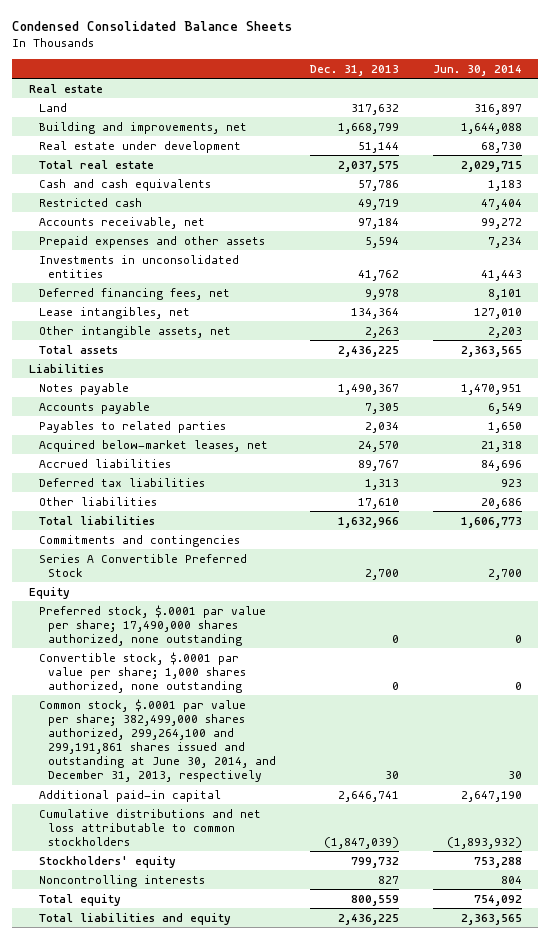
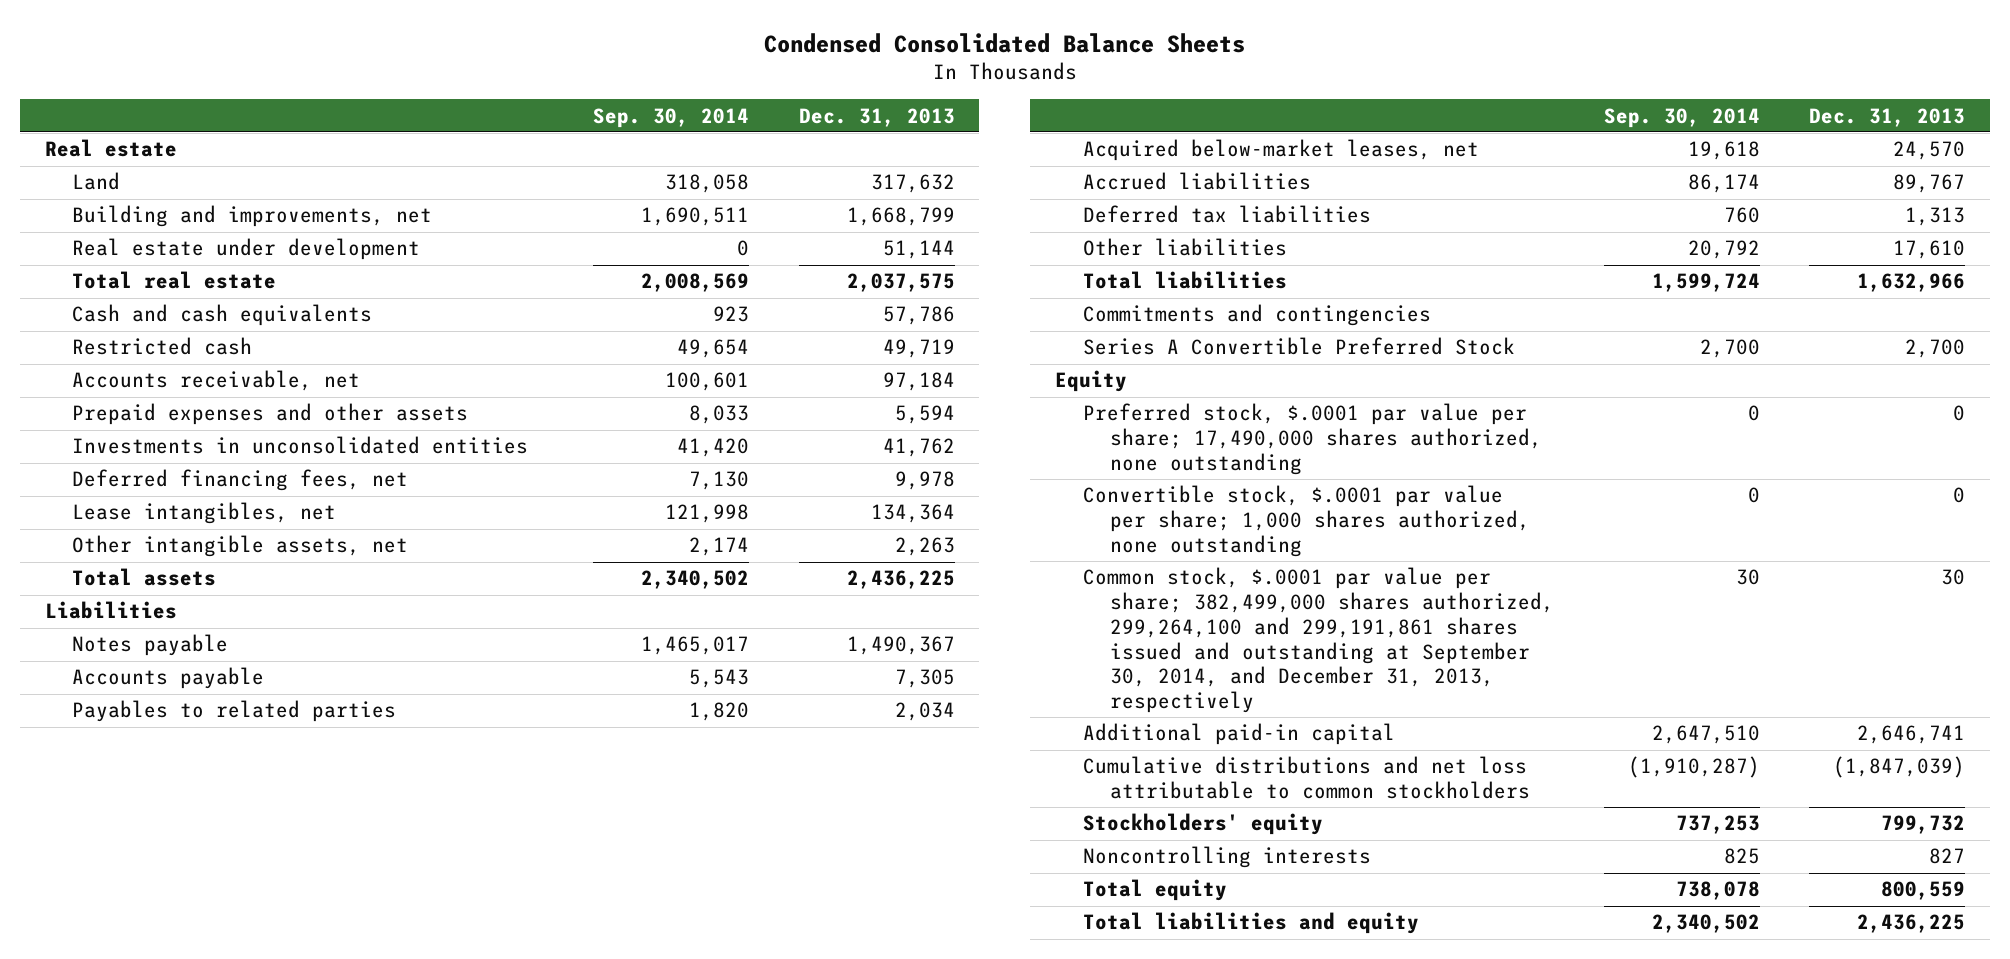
[432,65,522,77] Jun. 30, 2014 -> none
none -> [593,107,750,128] Sep. 30, 2014
[38,698,277,783] Common stock, $.0001 par value per share; 382,499,000 shares authorized, 299,264,100 and 299,191,861 shares issued and outstanding at June 30, 2014, and December 31, 2013, respectively -> [1082,567,1555,714] Common stock, $.0001 par value per share; 382,499,000 shares authorized, 299,264,100 and 299,191,861 shares issued and outstanding at September 30, 2014, and December 31, 2013, respectively

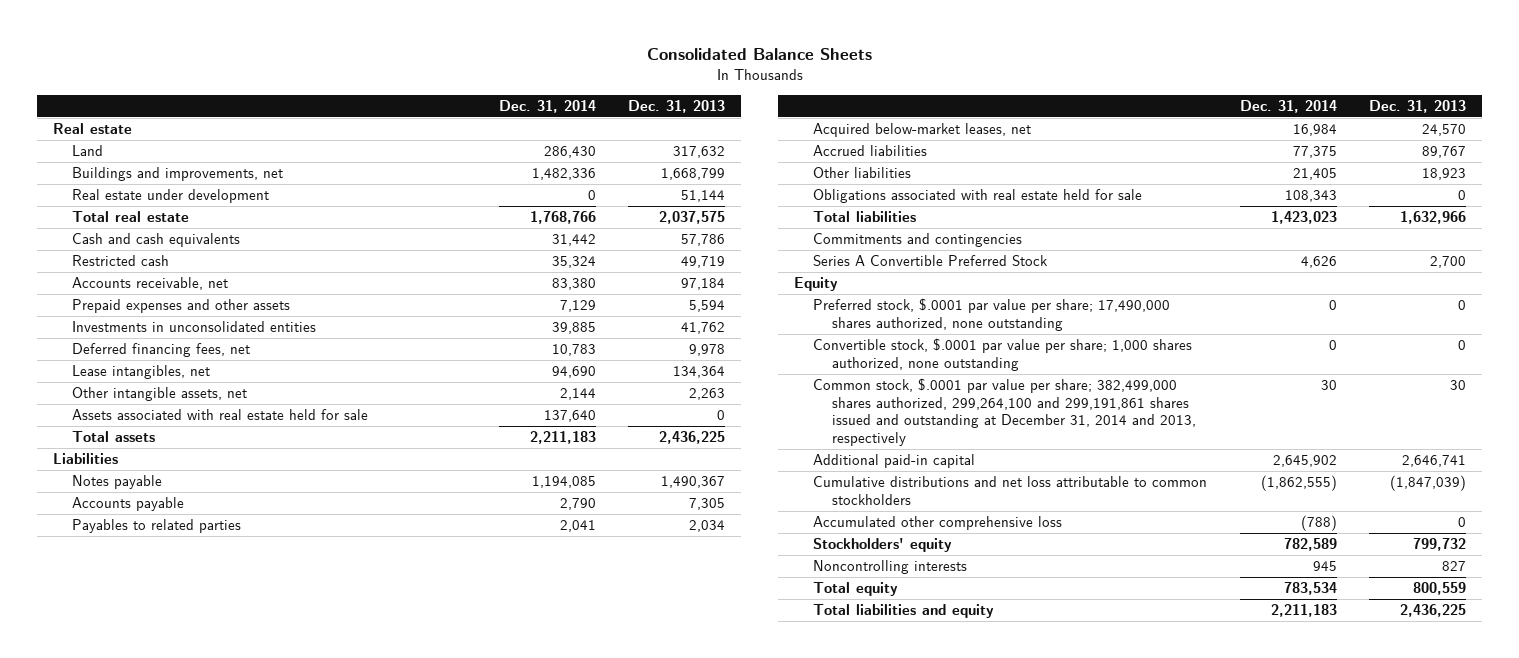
[763,32,1245,53] Condensed Consolidated Balance Sheets -> [646,48,872,61] Consolidated Balance Sheets
[593,107,750,128] Sep. 30, 2014 -> none
none -> [498,99,596,113] Dec. 31, 2014
[72,205,433,228] Building and improvements, net -> [72,167,284,182] Buildings and improvements, net
none -> [72,409,369,421] Assets associated with real estate held for sale
[1082,205,1371,224] Deferred tax liabilities -> none
[1893,240,1966,260] 17,610 -> [1421,168,1466,181] 18,923
none -> [813,189,1143,204] Obligations associated with real estate held for sale
[1082,567,1555,714] Common stock, $.0001 par value per share; 382,499,000 shares authorized, 299,264,100 and 299,191,861 shares issued and outstanding at September 30, 2014, and December 31, 2013, respectively -> [813,378,1197,446] Common stock, $.0001 par value per share; 382,499,000 shares authorized, 299,264,100 and 299,191,861 shares issued and outstanding at December 31, 2014 and 2013, respectively
none -> [813,516,1063,531] Accumulated other comprehensive loss

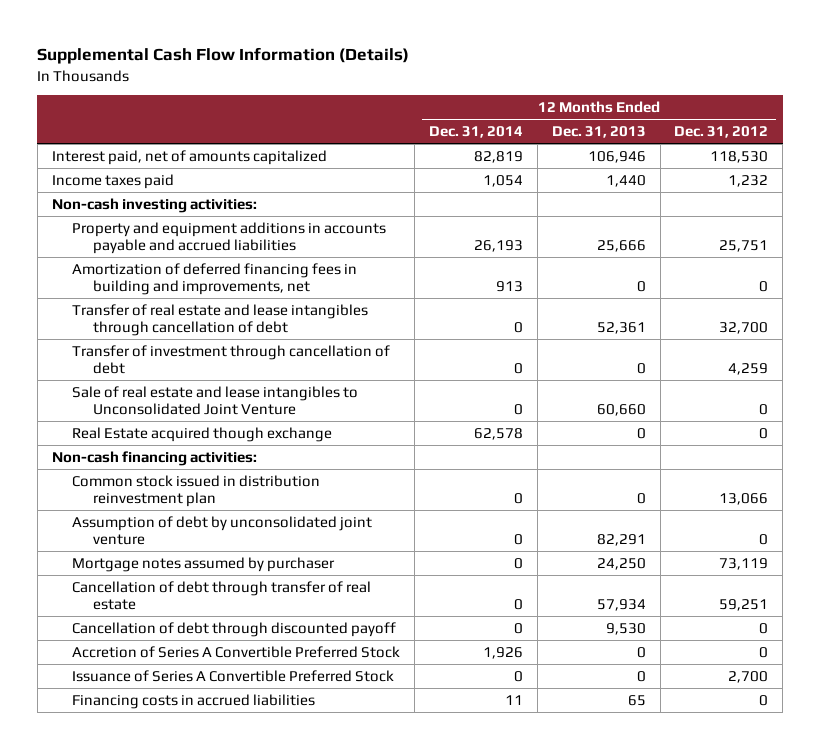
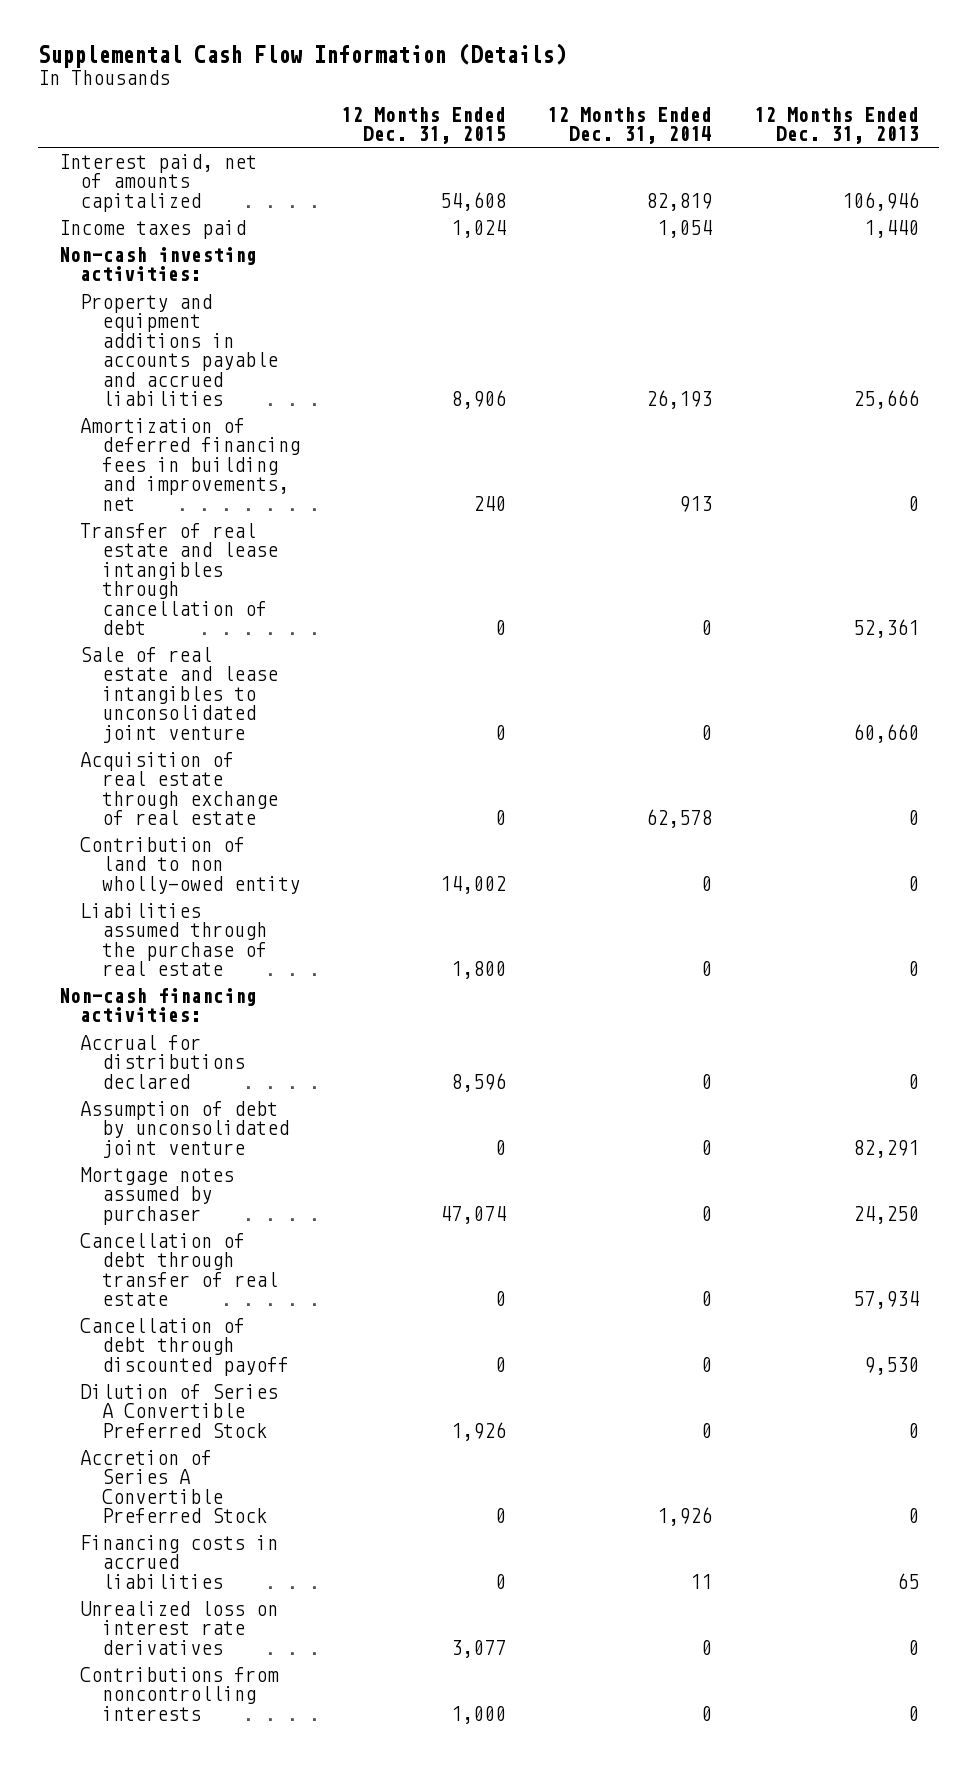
[674,126,769,139] Dec. 31, 2012 -> none
none -> [340,106,506,144] 12 Months Ended Dec. 31, 2015
[72,344,391,375] Transfer of investment through cancellation of debt -> none
[72,385,359,416] Sale of real estate and lease intangibles to Unconsolidated Joint Venture -> [80,646,278,743] Sale of real estate and lease intangibles to unconsolidated joint venture
[72,426,333,442] Real Estate acquired though exchange -> [80,751,278,826] Acquisition of real estate through exchange of real estate
none -> [80,836,300,894] Contribution of land to non wholly-owed entity
none -> [80,902,267,977] Liabilities assumed through the purchase of real estate
[72,474,321,508] Common stock issued in distribution reinvestment plan -> none
none -> [80,1034,245,1089] Accrual for distributions declared
none -> [80,1383,279,1438] Dilution of Series A Convertible Preferred Stock
[72,669,395,682] Issuance of Series A Convertible Preferred Stock -> none
none -> [80,1600,279,1655] Unrealized loss on interest rate derivatives
none -> [80,1666,280,1721] Contributions from noncontrolling interests

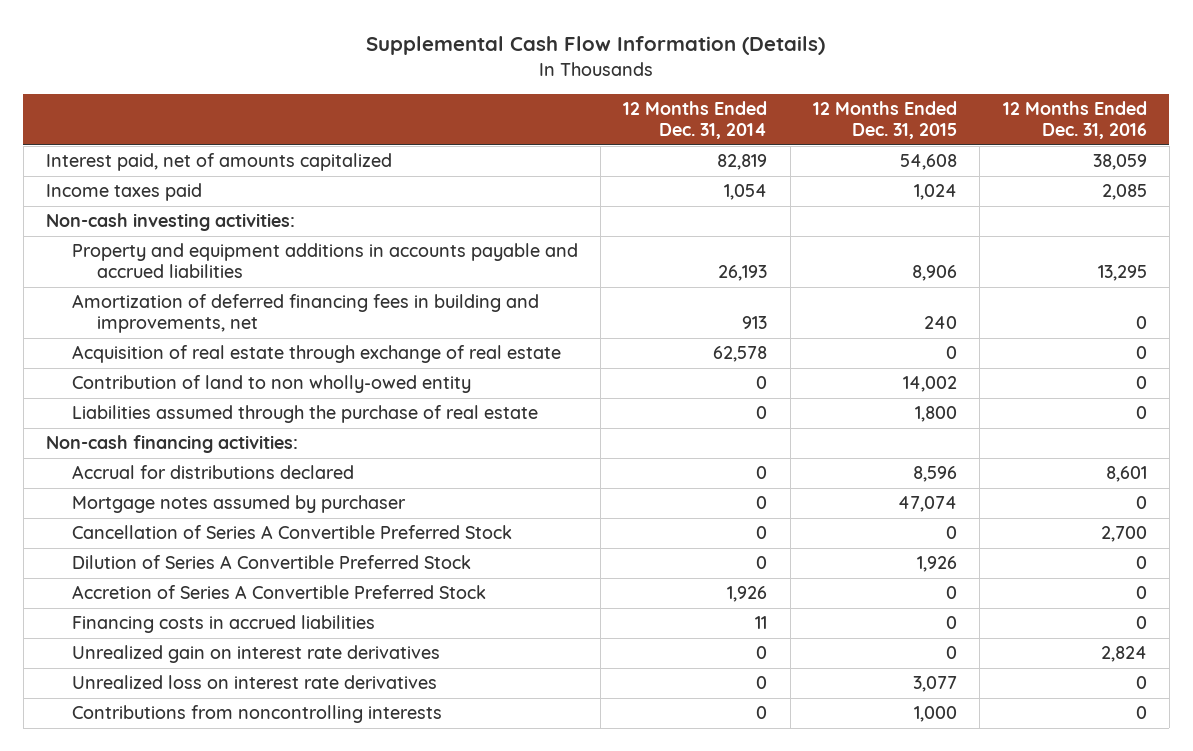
[753,106,919,144] 12 Months Ended Dec. 31, 2013 -> none
none -> [1002,101,1147,140] 12 Months Ended Dec. 31, 2016
[80,522,278,636] Transfer of real estate and lease intangibles through cancellation of debt -> none
[80,646,278,743] Sale of real estate and lease intangibles to unconsolidated joint venture -> none
[80,1100,289,1158] Assumption of debt by unconsolidated joint venture -> none
[80,1232,278,1307] Cancellation of debt through transfer of real estate -> none
[80,1317,289,1376] Cancellation of debt through discounted payoff -> none
none -> [71,525,512,540] Cancellation of Series A Convertible Preferred Stock
none -> [71,645,440,664] Unrealized gain on interest rate derivatives

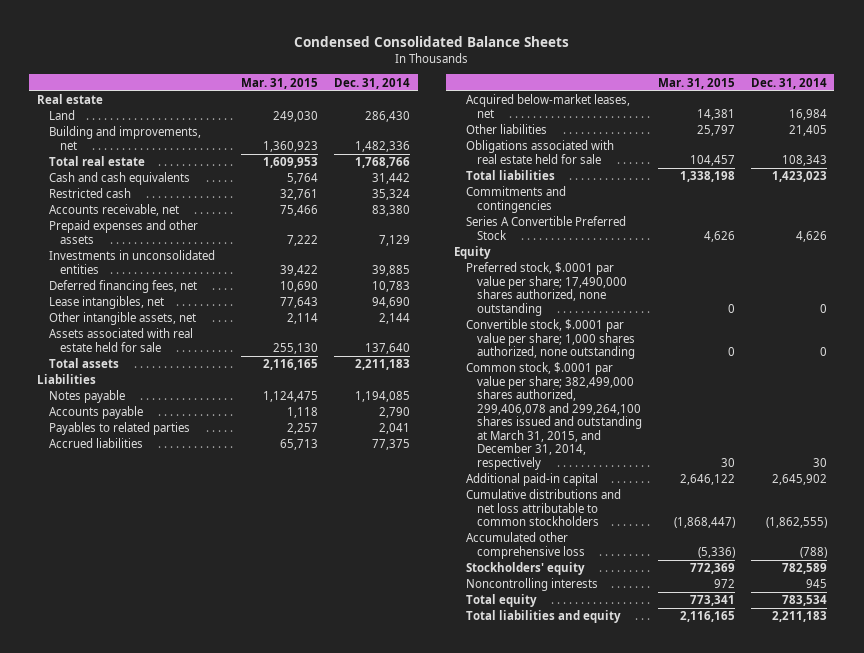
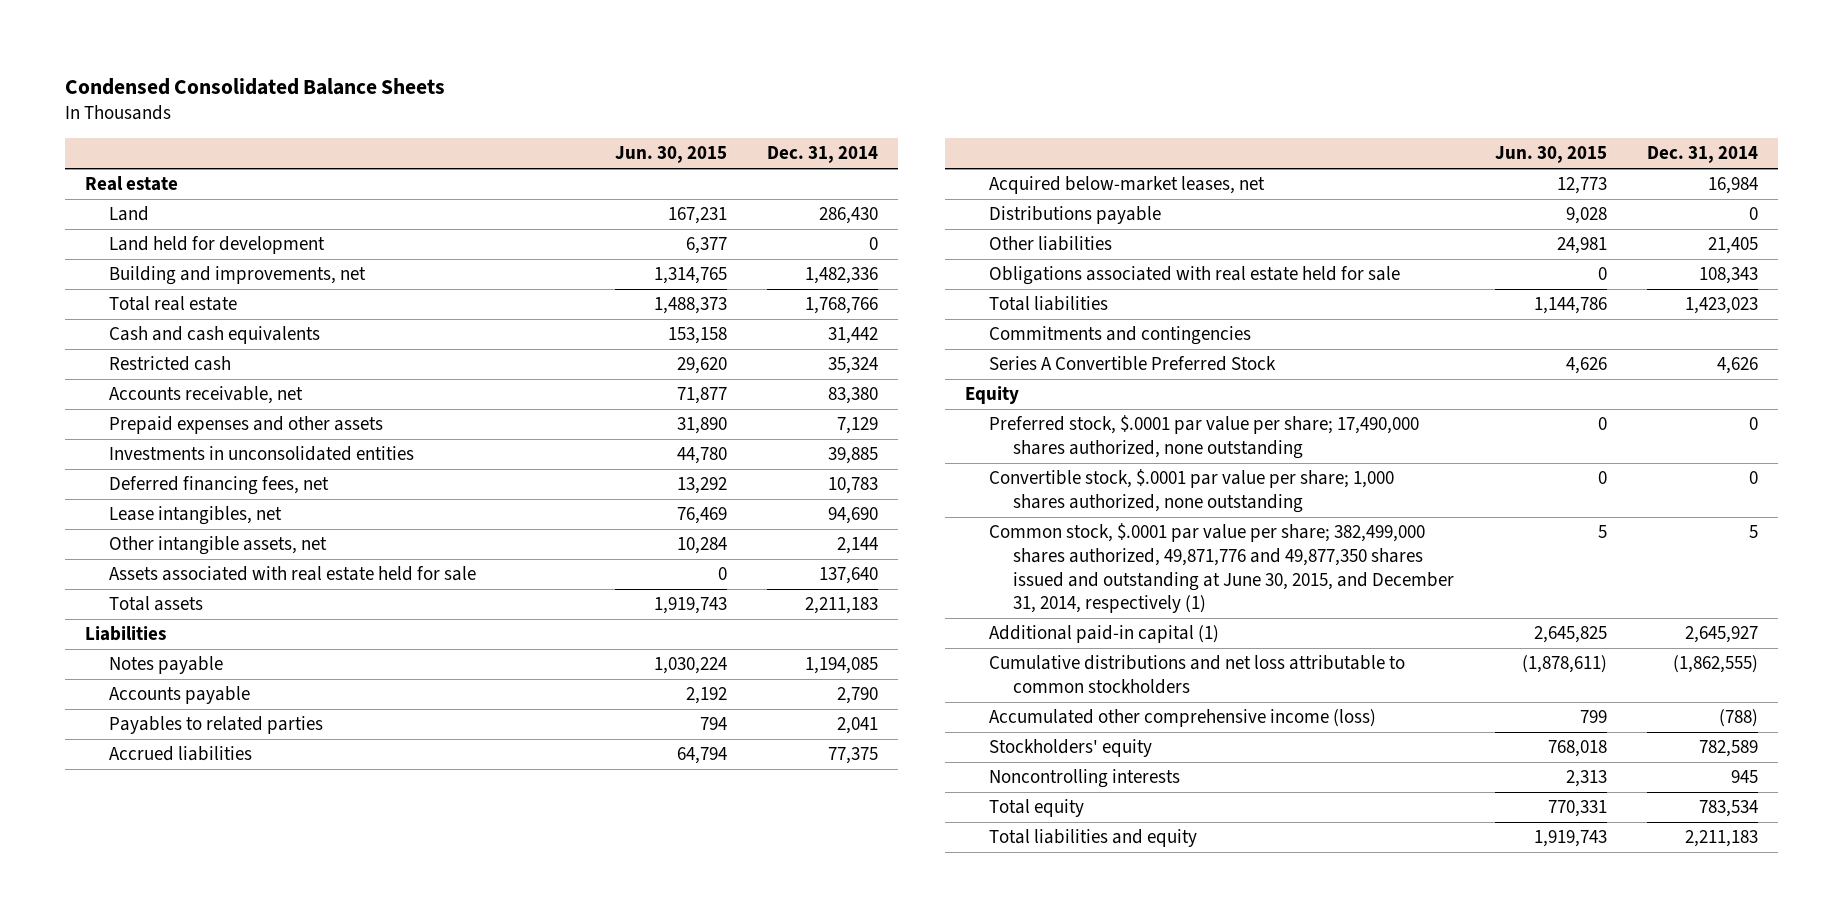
[240,77,318,89] Mar. 31, 2015 -> none
none -> [614,146,727,164] Jun. 30, 2015
none -> [109,236,326,255] Land held for development
none -> [989,206,1162,225] Distributions payable
[465,362,642,470] Common stock, $.0001 par value per share; 382,499,000 shares authorized, 299,406,078 and 299,264,100 shares issued and outstanding at March 31, 2015, and December 31, 2014, respectively -> [989,523,1455,614] Common stock, $.0001 par value per share; 382,499,000 shares authorized, 49,871,776 and 49,877,350 shares issued and outstanding at June 30, 2015, and December 31, 2014, respectively (1)
[812,457,827,467] 30 -> [1748,525,1758,539] 5
[465,473,598,487] Additional paid-in capital -> [989,625,1220,644] Additional paid-in capital (1)
[771,474,827,486] 2,645,902 -> [1684,626,1758,644] 2,645,927
[465,532,585,559] Accumulated other comprehensive loss -> [989,709,1377,728] Accumulated other comprehensive income (loss)

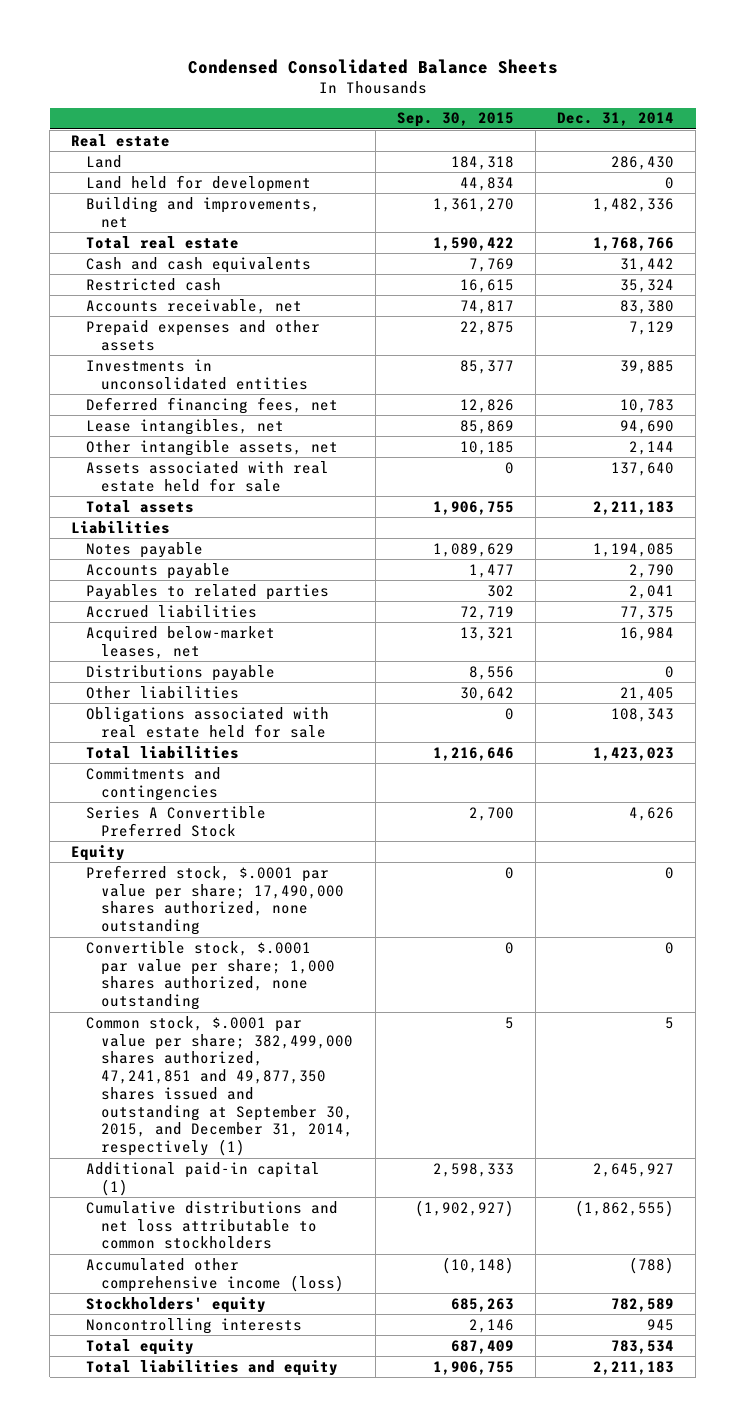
[614,146,727,164] Jun. 30, 2015 -> none
none -> [396,112,514,128] Sep. 30, 2015
[989,523,1455,614] Common stock, $.0001 par value per share; 382,499,000 shares authorized, 49,871,776 and 49,877,350 shares issued and outstanding at June 30, 2015, and December 31, 2014, respectively (1) -> [86,1015,354,1157] Common stock, $.0001 par value per share; 382,499,000 shares authorized, 47,241,851 and 49,877,350 shares issued and outstanding at September 30, 2015, and December 31, 2014, respectively (1)

